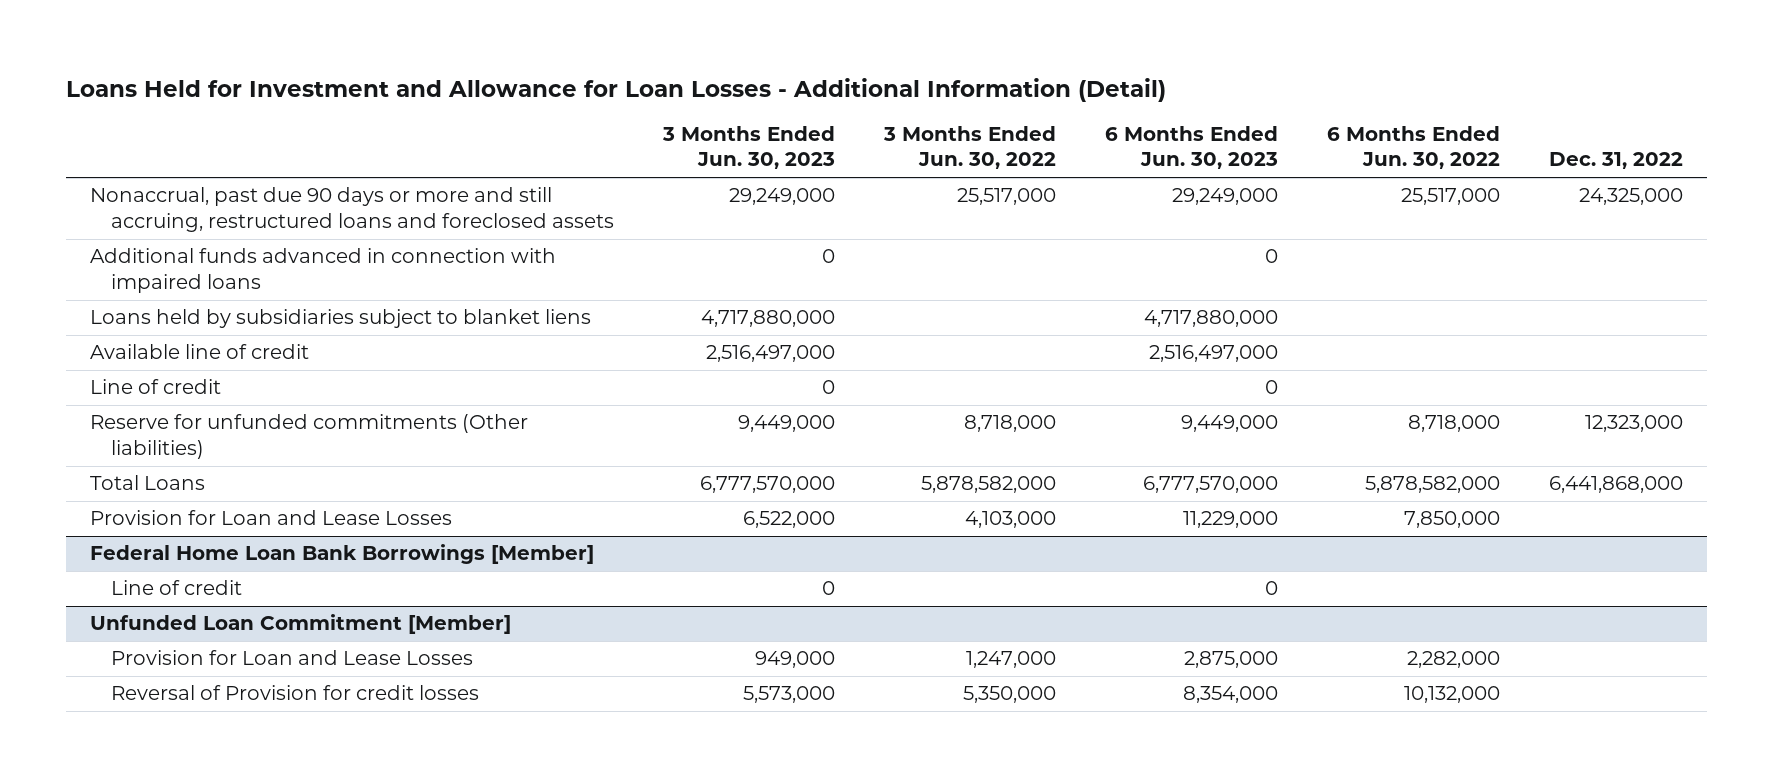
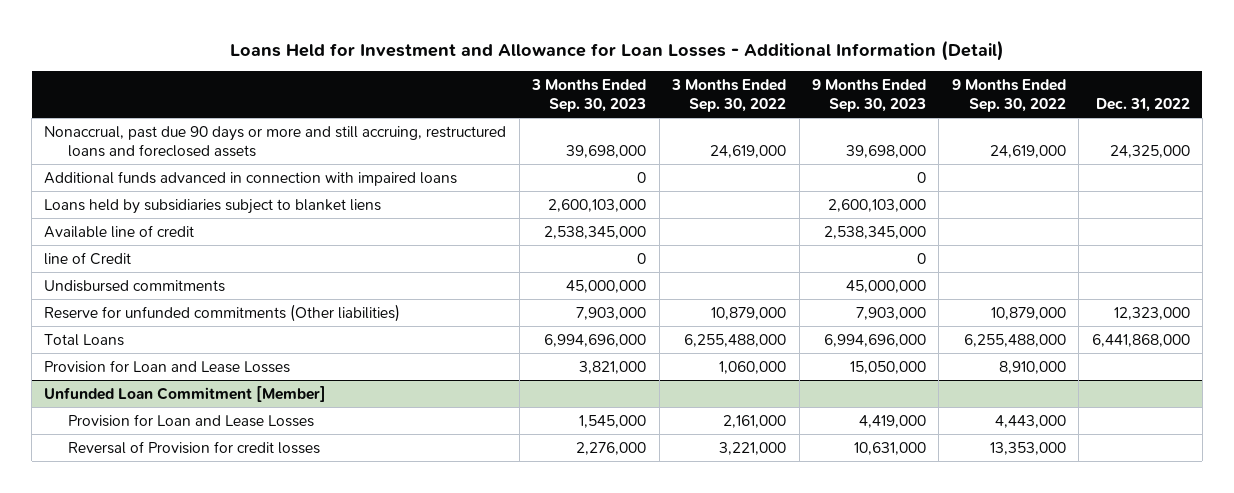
[661,125,835,170] 3 Months Ended Jun. 30, 2023 -> none
[882,125,1056,170] 3 Months Ended Jun. 30, 2022 -> none
[1104,125,1278,170] 6 Months Ended Jun. 30, 2023 -> none
[1326,125,1500,170] 6 Months Ended Jun. 30, 2022 -> none
none -> [531,79,647,112] 3 Months Ended Sep. 30, 2023
none -> [671,79,787,112] 3 Months Ended Sep. 30, 2022
none -> [811,79,926,112] 9 Months Ended Sep. 30, 2023
none -> [951,79,1066,112] 9 Months Ended Sep. 30, 2022
[90,379,222,395] Line of credit -> [44,251,132,265] line of Credit
none -> [44,279,226,292] Undisbursed commitments
[90,544,595,565] Federal Home Loan Bank Borrowings [Member] -> none
[110,580,242,596] Line of credit -> none

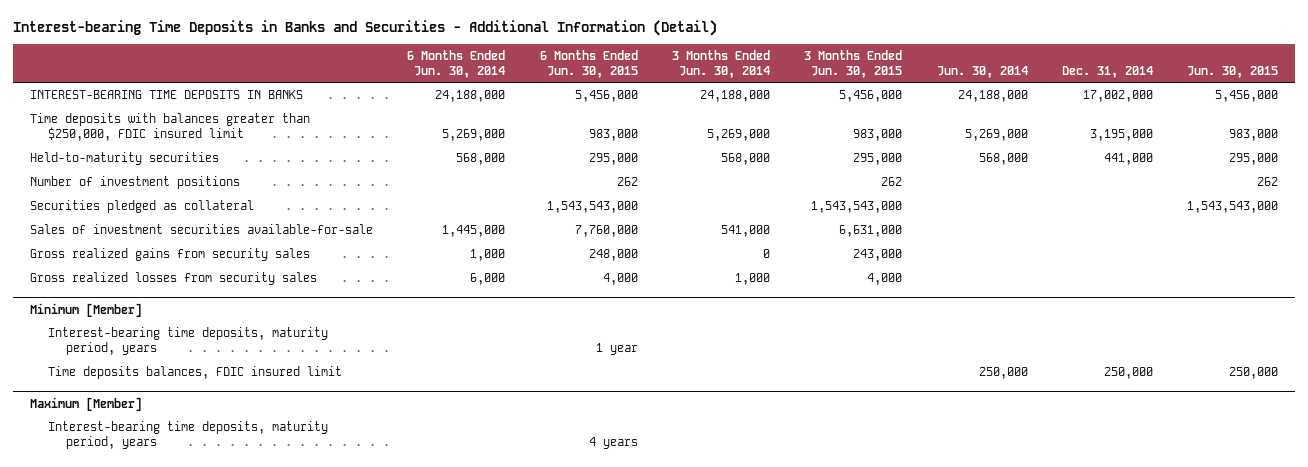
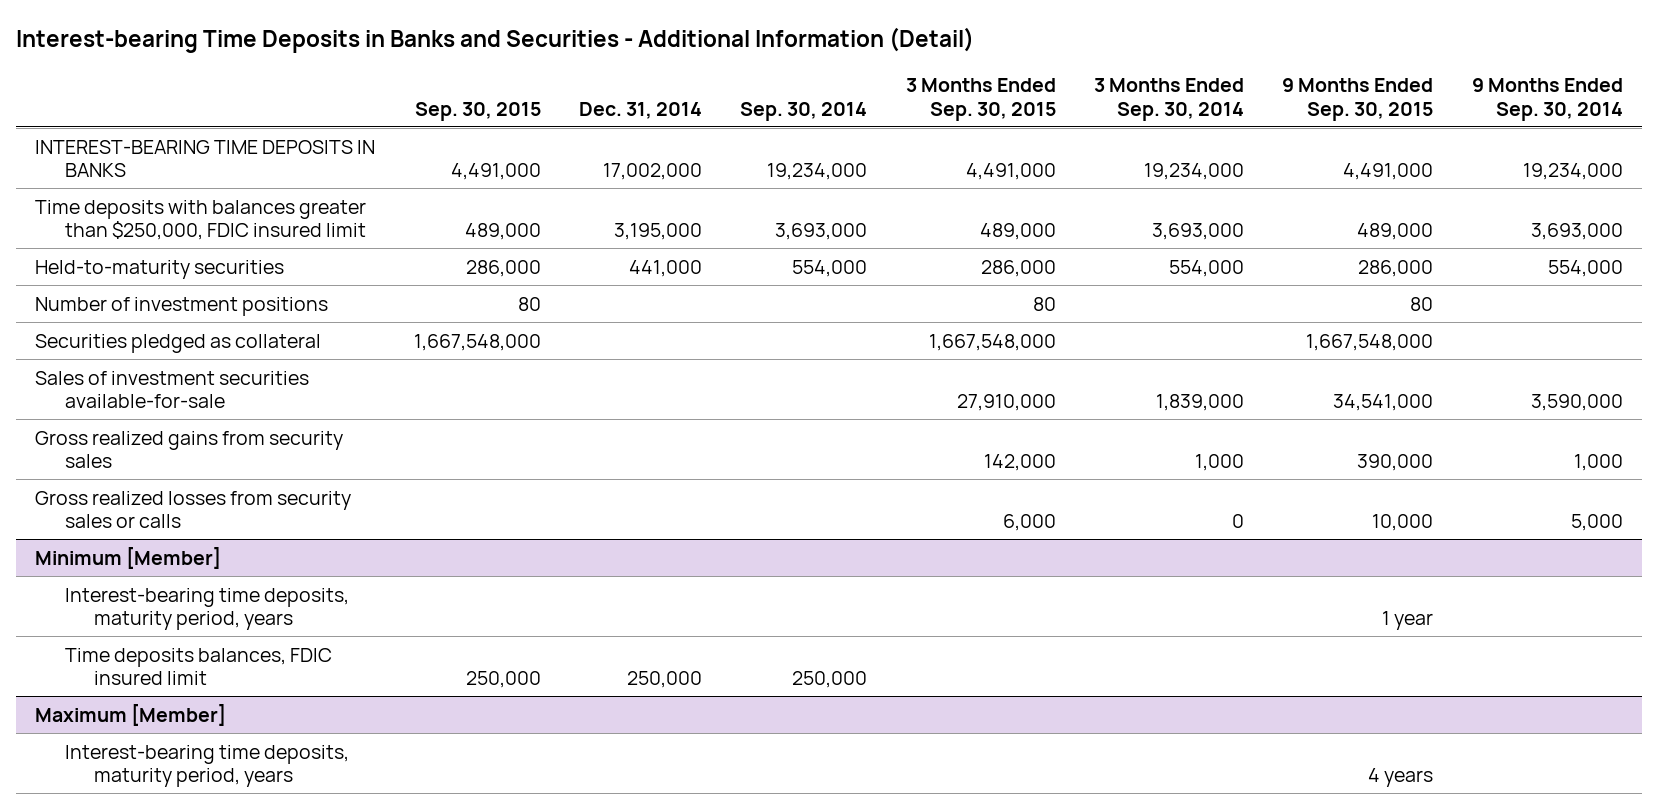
[407,49,506,78] 6 Months Ended Jun. 30, 2014 -> none
[539,49,638,78] 6 Months Ended Jun. 30, 2015 -> none
[671,49,770,78] 3 Months Ended Jun. 30, 2014 -> none
[804,49,903,78] 3 Months Ended Jun. 30, 2015 -> none
[936,65,1028,78] Jun. 30, 2014 -> none
[1187,65,1279,78] Jun. 30, 2015 -> none
none -> [414,101,541,121] Sep. 30, 2015
none -> [740,101,868,121] Sep. 30, 2014
none -> [905,78,1056,121] 3 Months Ended Sep. 30, 2015
none -> [1094,78,1245,121] 3 Months Ended Sep. 30, 2014
none -> [1282,78,1434,121] 9 Months Ended Sep. 30, 2015
none -> [1471,78,1623,121] 9 Months Ended Sep. 30, 2014
[29,272,317,286] Gross realized losses from security sales -> [35,490,352,529] Gross realized losses from security sales or calls

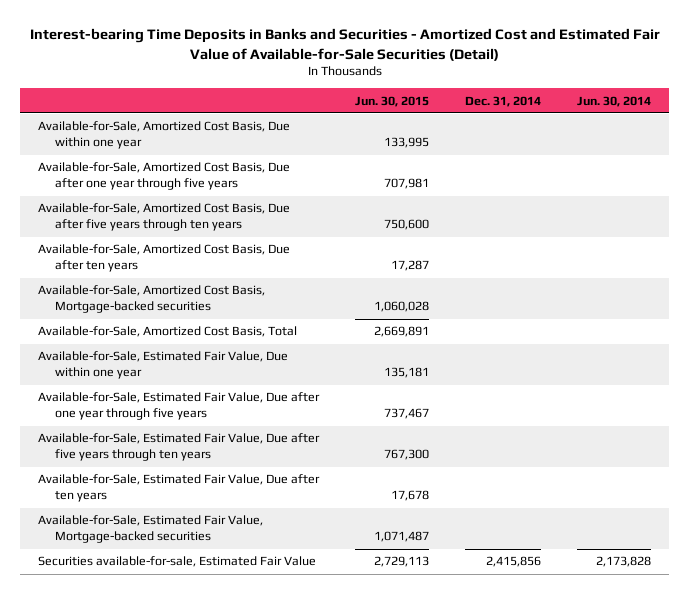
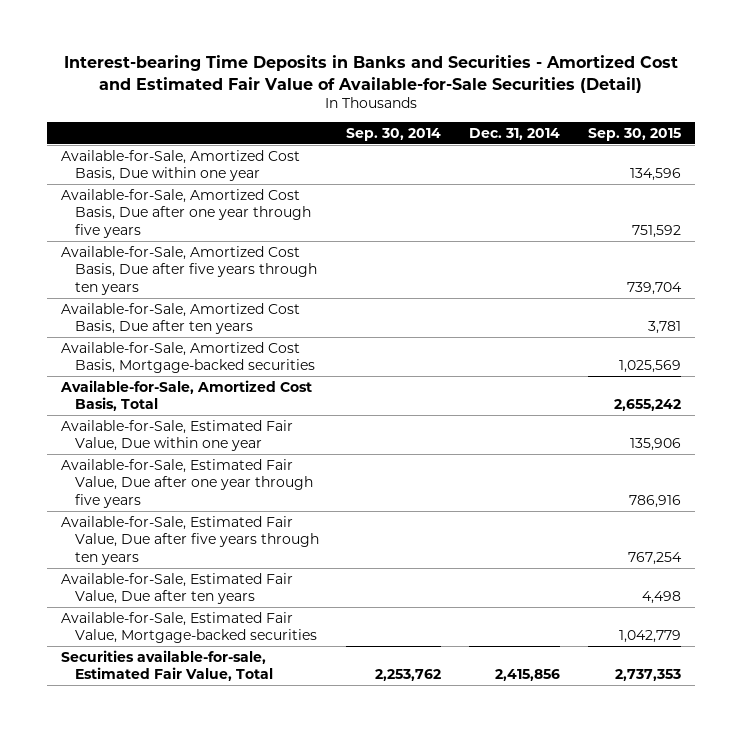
[354,95,429,107] Jun. 30, 2015 -> none
[577,95,652,107] Jun. 30, 2014 -> none
none -> [346,127,442,141] Sep. 30, 2014
none -> [588,127,682,141] Sep. 30, 2015
[37,556,316,568] Securities available-for-sale, Estimated Fair Value -> [60,649,273,682] Securities available-for-sale, Estimated Fair Value, Total

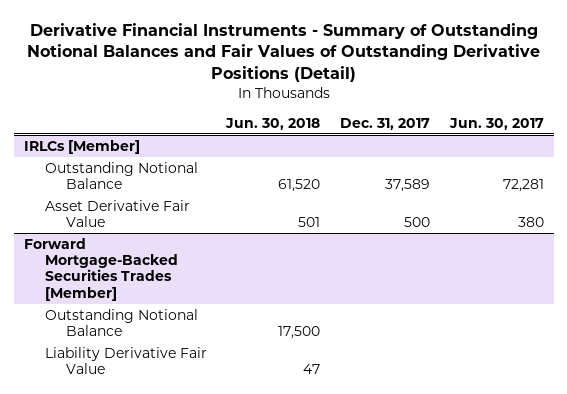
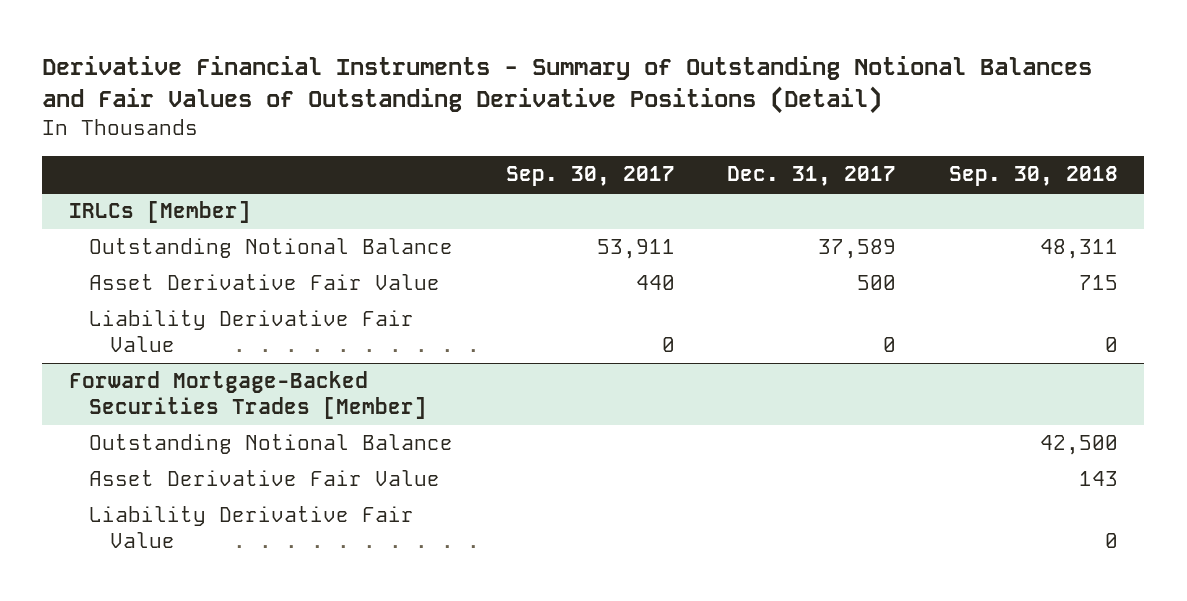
[225,117,321,130] Jun. 30, 2018 -> none
[448,117,544,130] Jun. 30, 2017 -> none
none -> [505,166,675,187] Sep. 30, 2017
none -> [948,166,1118,187] Sep. 30, 2018
none -> [89,310,415,353] Liability Derivative Fair Value
none -> [89,470,441,487] Asset Derivative Fair Value

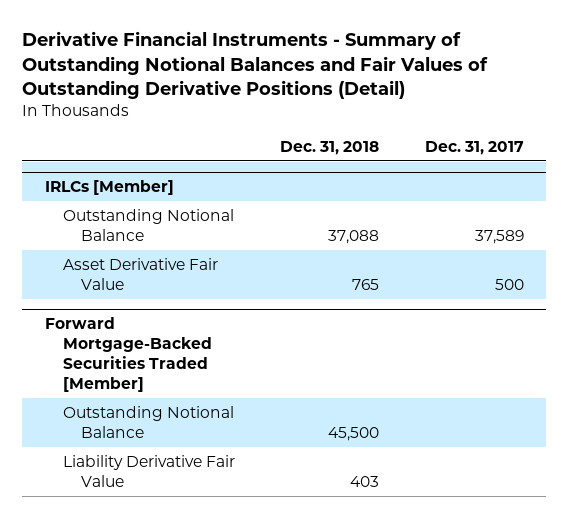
[505,166,675,187] Sep. 30, 2017 -> none
[948,166,1118,187] Sep. 30, 2018 -> none
none -> [280,141,380,156] Dec. 31, 2018
[89,310,415,353] Liability Derivative Fair Value -> none
[68,371,428,420] Forward Mortgage-Backed Securities Trades [Member] -> [44,316,212,393] Forward Mortgage-Backed Securities Traded [Member]
[89,470,441,487] Asset Derivative Fair Value -> none

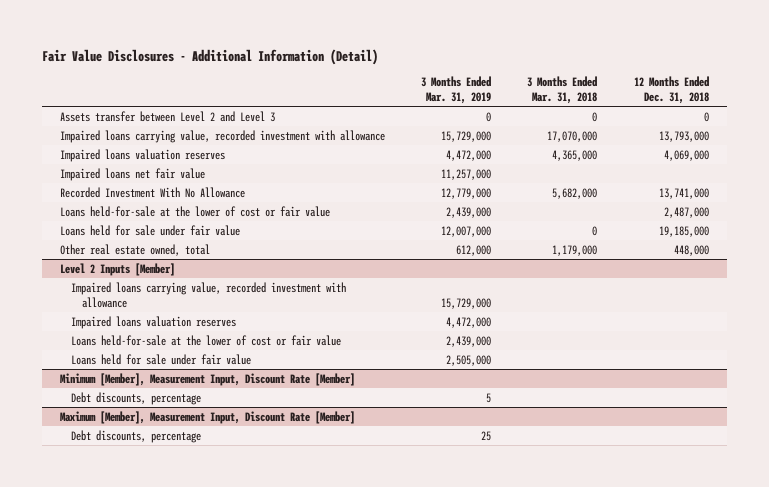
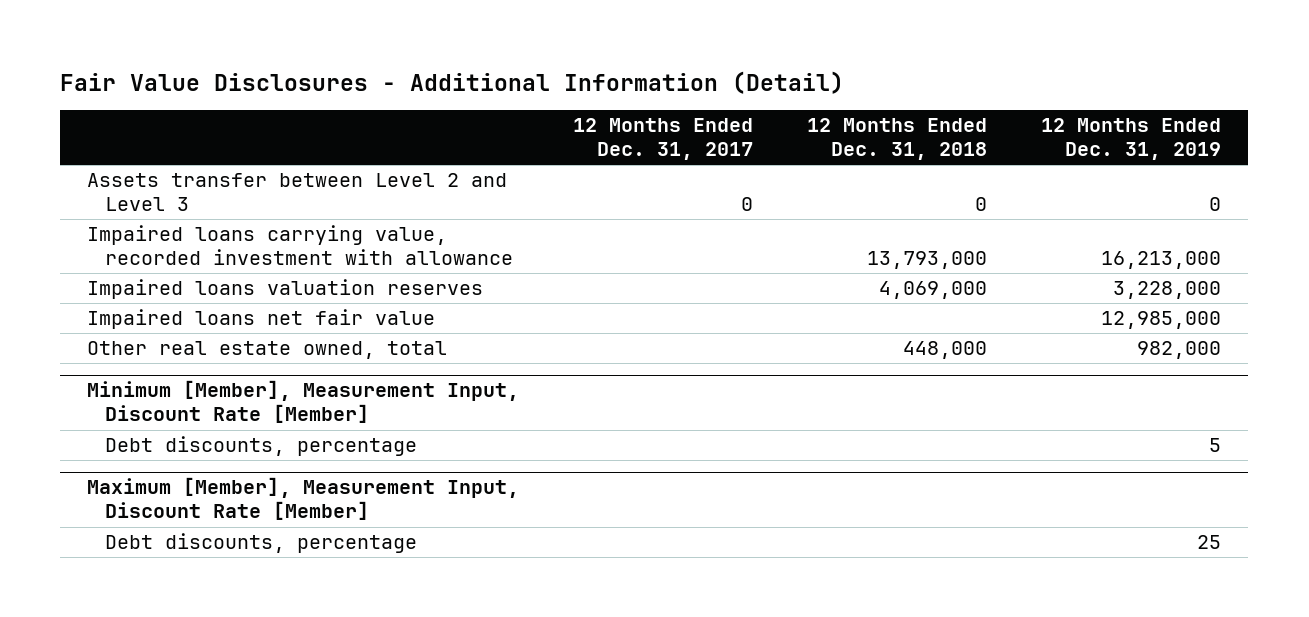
[421,76,492,105] 3 Months Ended Mar. 31, 2019 -> none
[527,76,598,105] 3 Months Ended Mar. 31, 2018 -> none
none -> [573,118,754,161] 12 Months Ended Dec. 31, 2017
none -> [1041,118,1222,161] 12 Months Ended Dec. 31, 2019
[59,186,245,198] Recorded Investment With No Allowance -> none
[59,205,330,217] Loans held-for-sale at the lower of cost or fair value -> none
[59,224,240,236] Loans held for sale under fair value -> none
[59,262,175,276] Level 2 Inputs [Member] -> none
[70,281,346,308] Impaired loans carrying value, recorded investment with allowance -> none
[70,315,236,329] Impaired loans valuation reserves -> none
[70,334,341,346] Loans held-for-sale at the lower of cost or fair value -> none
[70,353,251,365] Loans held for sale under fair value -> none

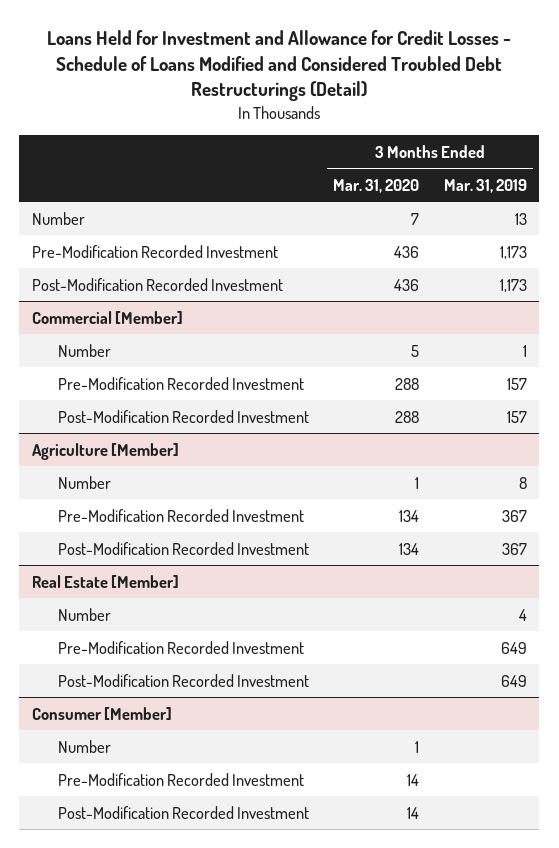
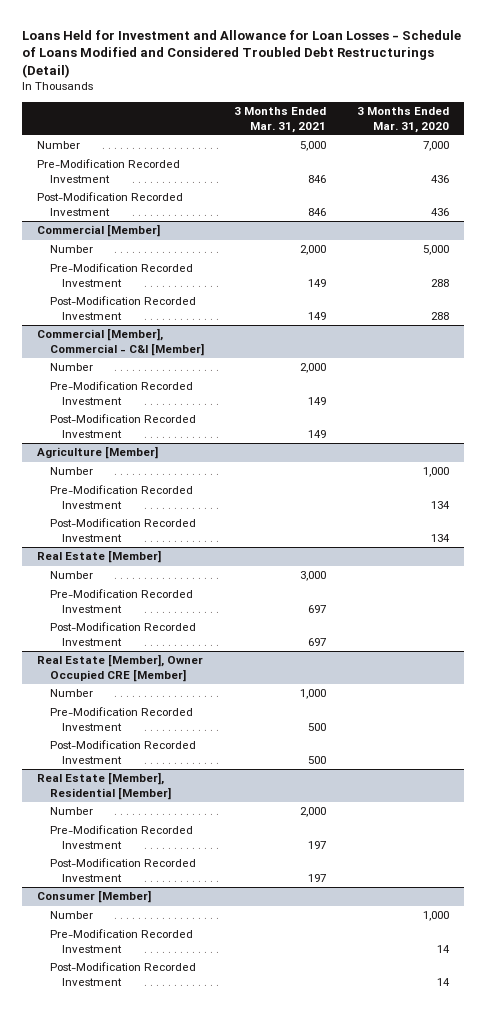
[47,29,512,102] Loans Held for Investment and Allowance for Credit Losses - Schedule of Loans Modified and Considered Troubled Debt Restructurings (Detail) -> [22,29,462,78] Loans Held for Investment and Allowance for Loan Losses - Schedule of Loans Modified and Considered Troubled Debt Restructurings (Detail)
[444,178,528,193] Mar. 31, 2019 -> none
none -> [234,107,327,133] 3 Months Ended Mar. 31, 2021
[411,212,420,225] 7 -> [423,141,450,152] 7,000
[411,344,420,357] 5 -> [423,245,450,256] 5,000
none -> [37,328,204,357] Commercial [Member], Commercial - C&I [Member]
none -> [49,363,93,372] Number
none -> [49,381,193,406] Pre-Modification Recorded Investment
none -> [49,414,196,439] Post-Modification Recorded Investment
[415,476,420,489] 1 -> [423,467,450,478] 1,000
none -> [37,654,204,683] Real Estate [Member], Owner Occupied CRE [Member]
none -> [49,689,93,698] Number
none -> [49,707,193,732] Pre-Modification Recorded Investment
none -> [49,740,196,765] Post-Modification Recorded Investment
none -> [37,772,171,801] Real Estate [Member], Residential [Member]
none -> [49,807,93,816] Number
none -> [49,825,193,850] Pre-Modification Recorded Investment
none -> [49,858,196,883] Post-Modification Recorded Investment
[415,740,420,753] 1 -> [423,911,450,922] 1,000

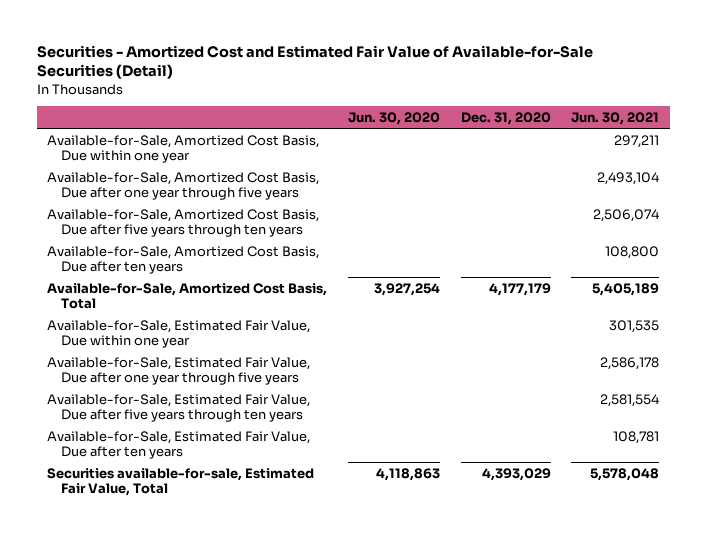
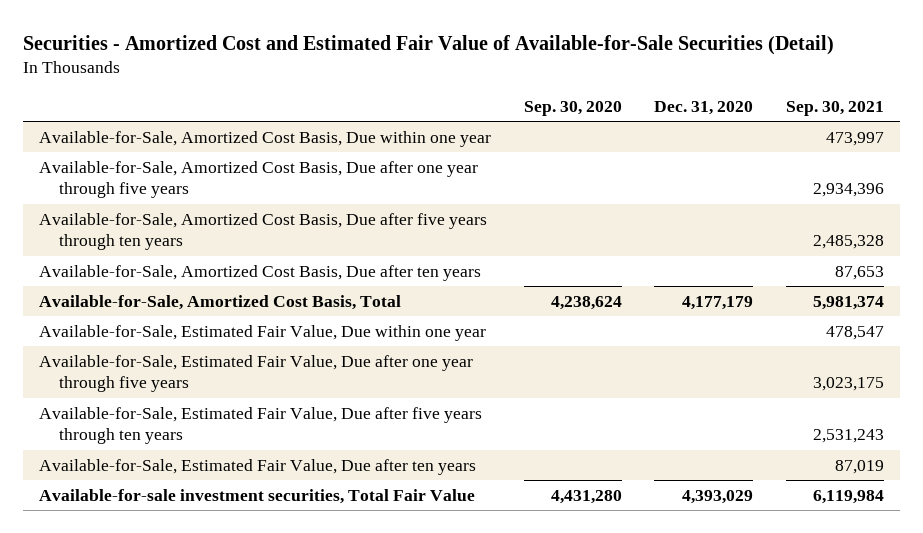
[347,112,440,126] Jun. 30, 2020 -> none
[571,112,660,126] Jun. 30, 2021 -> none
none -> [523,100,622,116] Sep. 30, 2020
none -> [785,100,884,116] Sep. 30, 2021
[47,467,315,496] Securities available-for-sale, Estimated Fair Value, Total -> [38,488,475,504] Available-for-sale investment securities, Total Fair Value

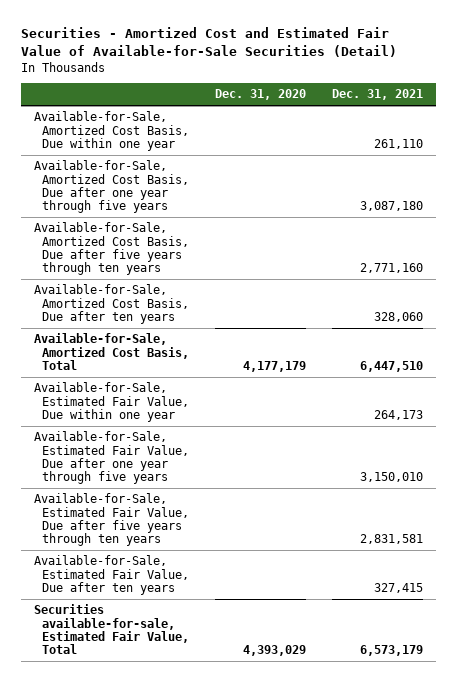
[523,100,622,116] Sep. 30, 2020 -> none
[785,100,884,116] Sep. 30, 2021 -> none
none -> [332,89,424,101] Dec. 31, 2021
[38,488,475,504] Available-for-sale investment securities, Total Fair Value -> [33,604,189,655] Securities available-for-sale, Estimated Fair Value, Total

